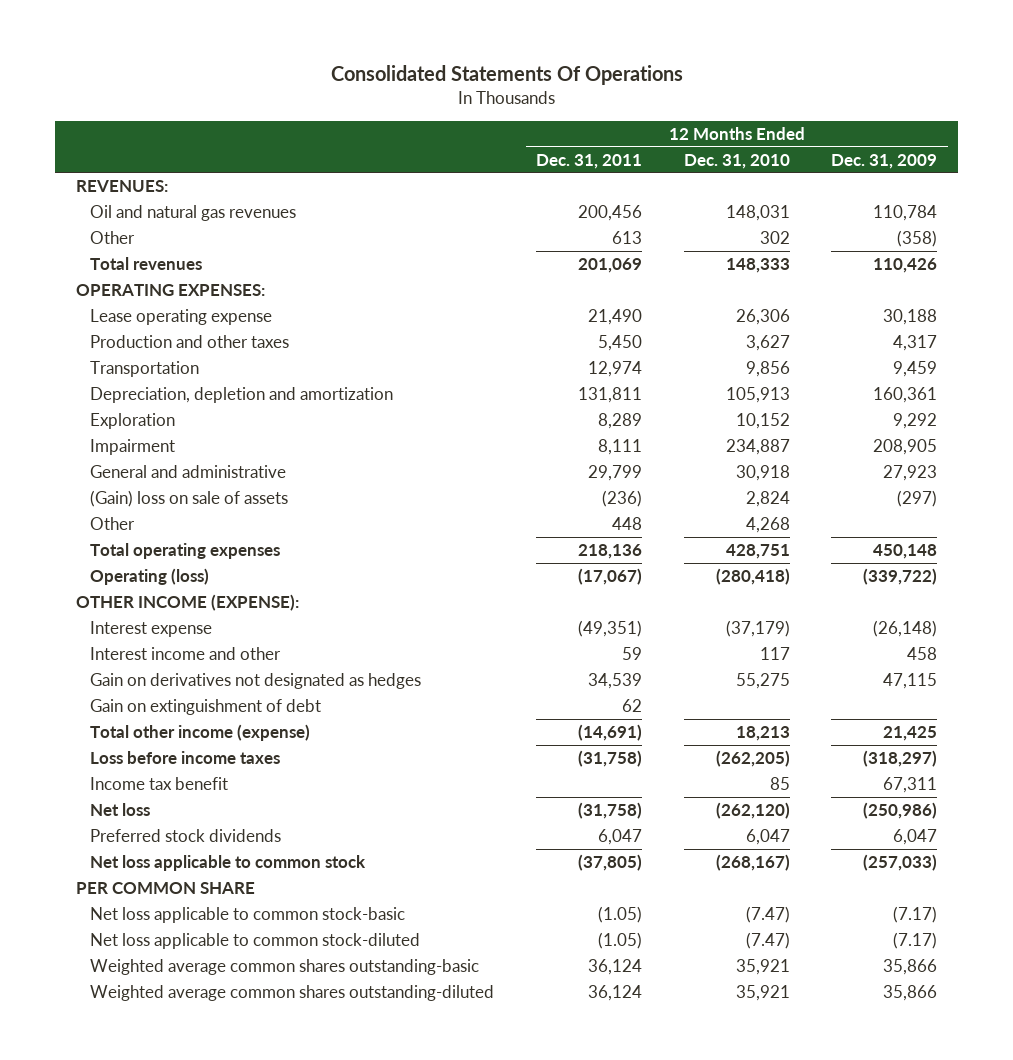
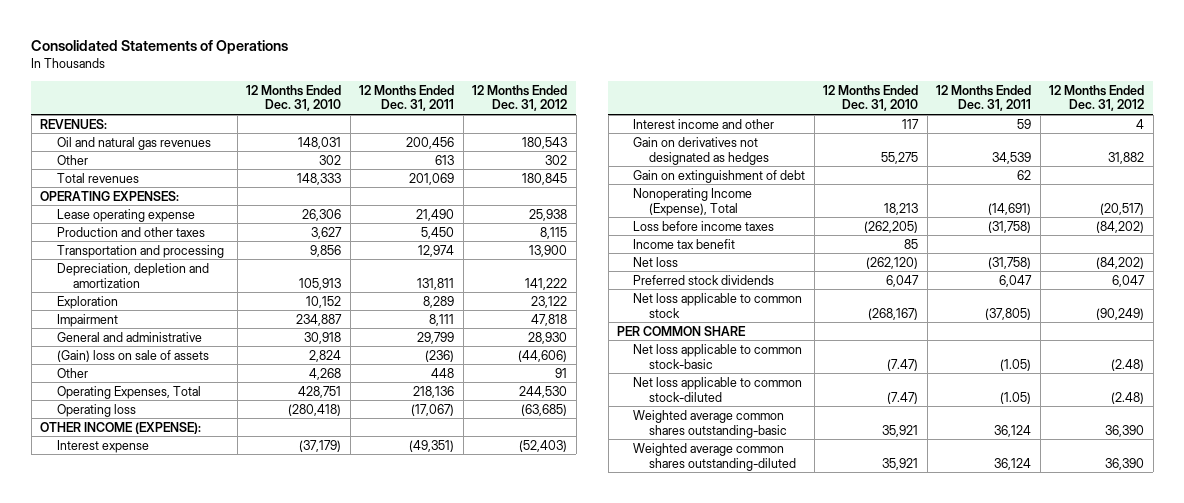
[330,64,683,85] Consolidated Statements Of Operations -> [31,40,289,55] Consolidated Statements of Operations
[831,153,938,169] Dec. 31, 2009 -> none
none -> [472,84,568,112] 12 Months Ended Dec. 31, 2012
[90,361,200,378] Transportation -> [56,244,224,258] Transportation and processing
[90,543,281,560] Total operating expenses -> [56,385,201,399] Operating Expenses, Total
[90,568,210,586] Operating (loss) -> [56,403,136,417] Operating loss
[90,724,311,742] Total other income (expense) -> [633,187,753,216] Nonoperating Income (Expense), Total

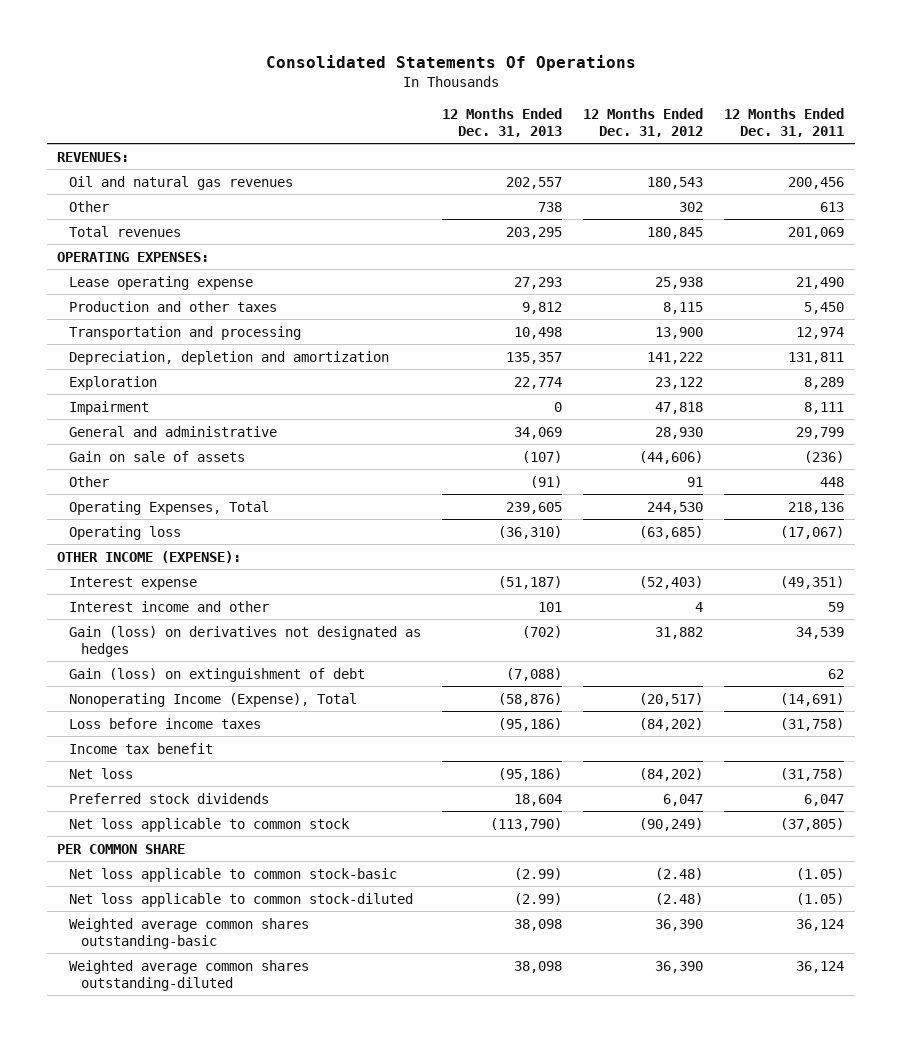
[31,40,289,55] Consolidated Statements of Operations -> [265,55,636,72] Consolidated Statements Of Operations
[246,84,342,112] 12 Months Ended Dec. 31, 2010 -> none
none -> [442,107,563,138] 12 Months Ended Dec. 31, 2013
[56,349,209,362] (Gain) loss on sale of assets -> [68,450,245,462] Gain on sale of assets
[633,136,770,165] Gain on derivatives not designated as hedges -> [68,625,421,657] Gain (loss) on derivatives not designated as hedges
[633,169,806,183] Gain on extinguishment of debt -> [68,667,365,682] Gain (loss) on extinguishment of debt

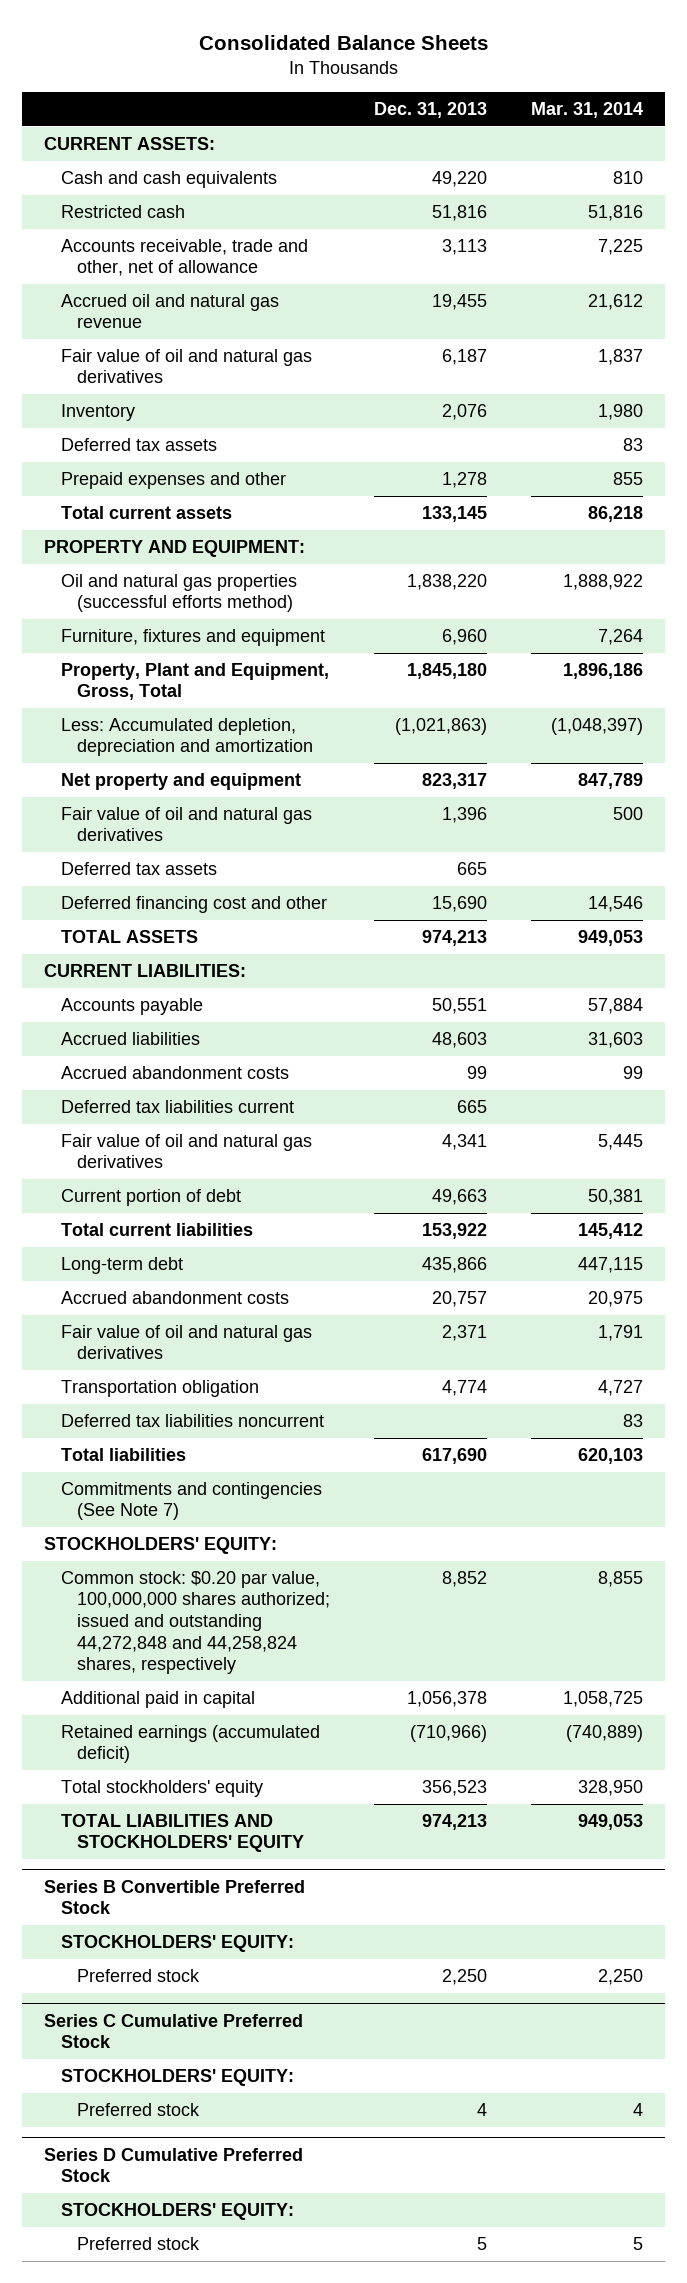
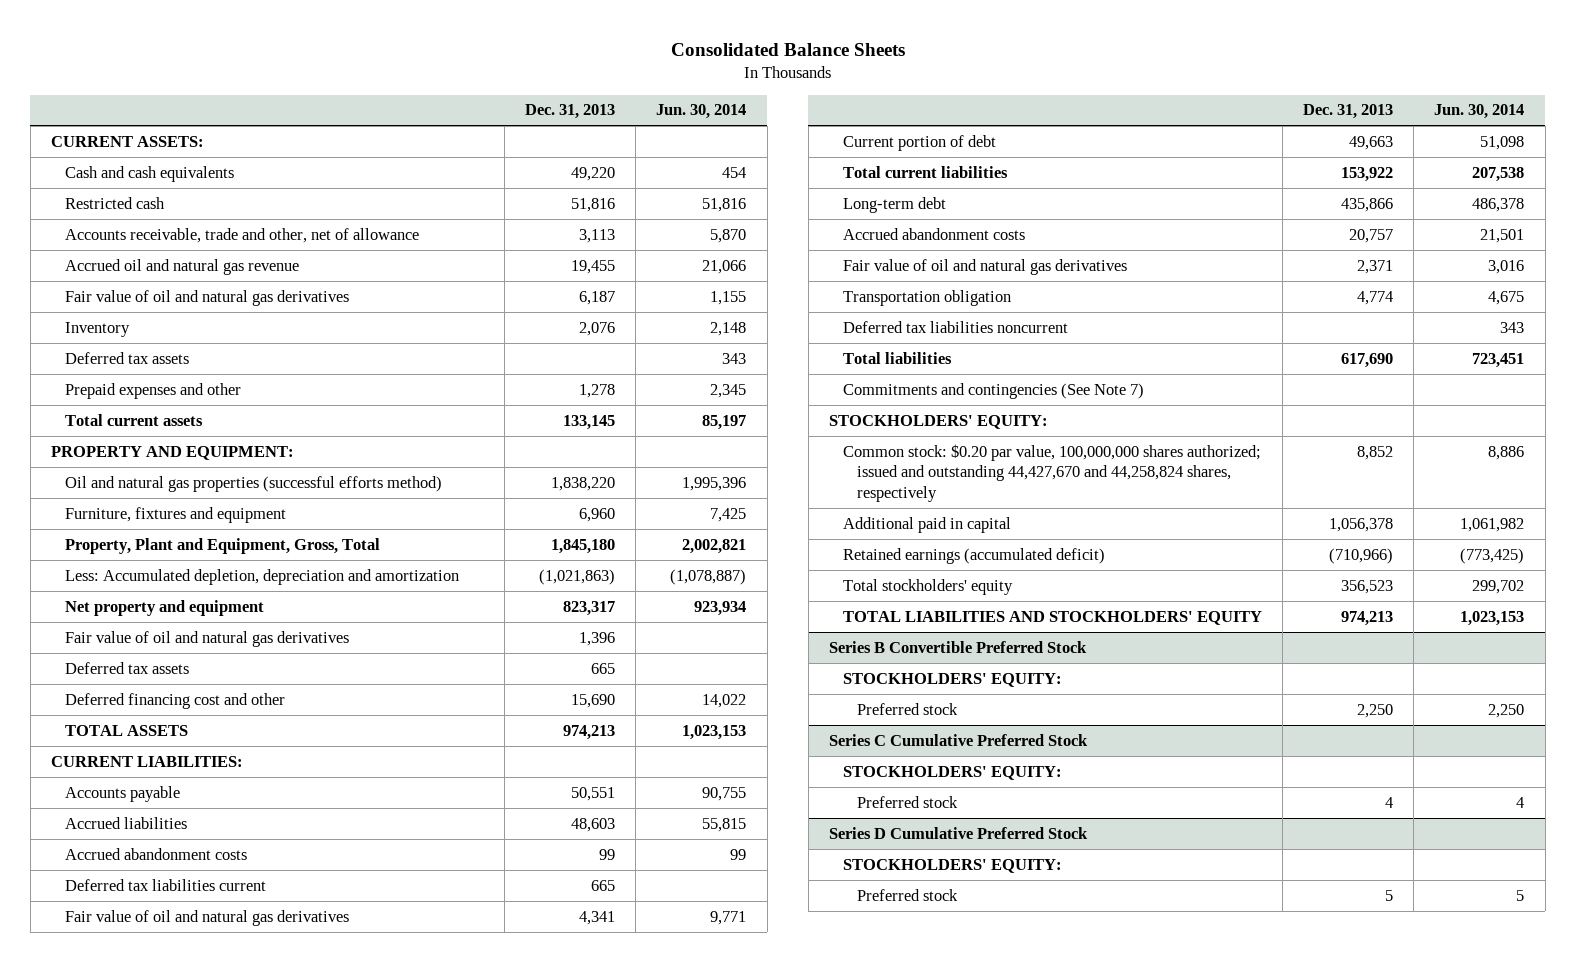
[530,102,643,119] Mar. 31, 2014 -> none
none -> [656,104,747,120] Jun. 30, 2014
[60,1570,331,1675] Common stock: $0.20 par value, 100,000,000 shares authorized; issued and outstanding 44,272,848 and 44,258,824 shares, respectively -> [842,443,1261,503] Common stock: $0.20 par value, 100,000,000 shares authorized; issued and outstanding 44,427,670 and 44,258,824 shares, respectively

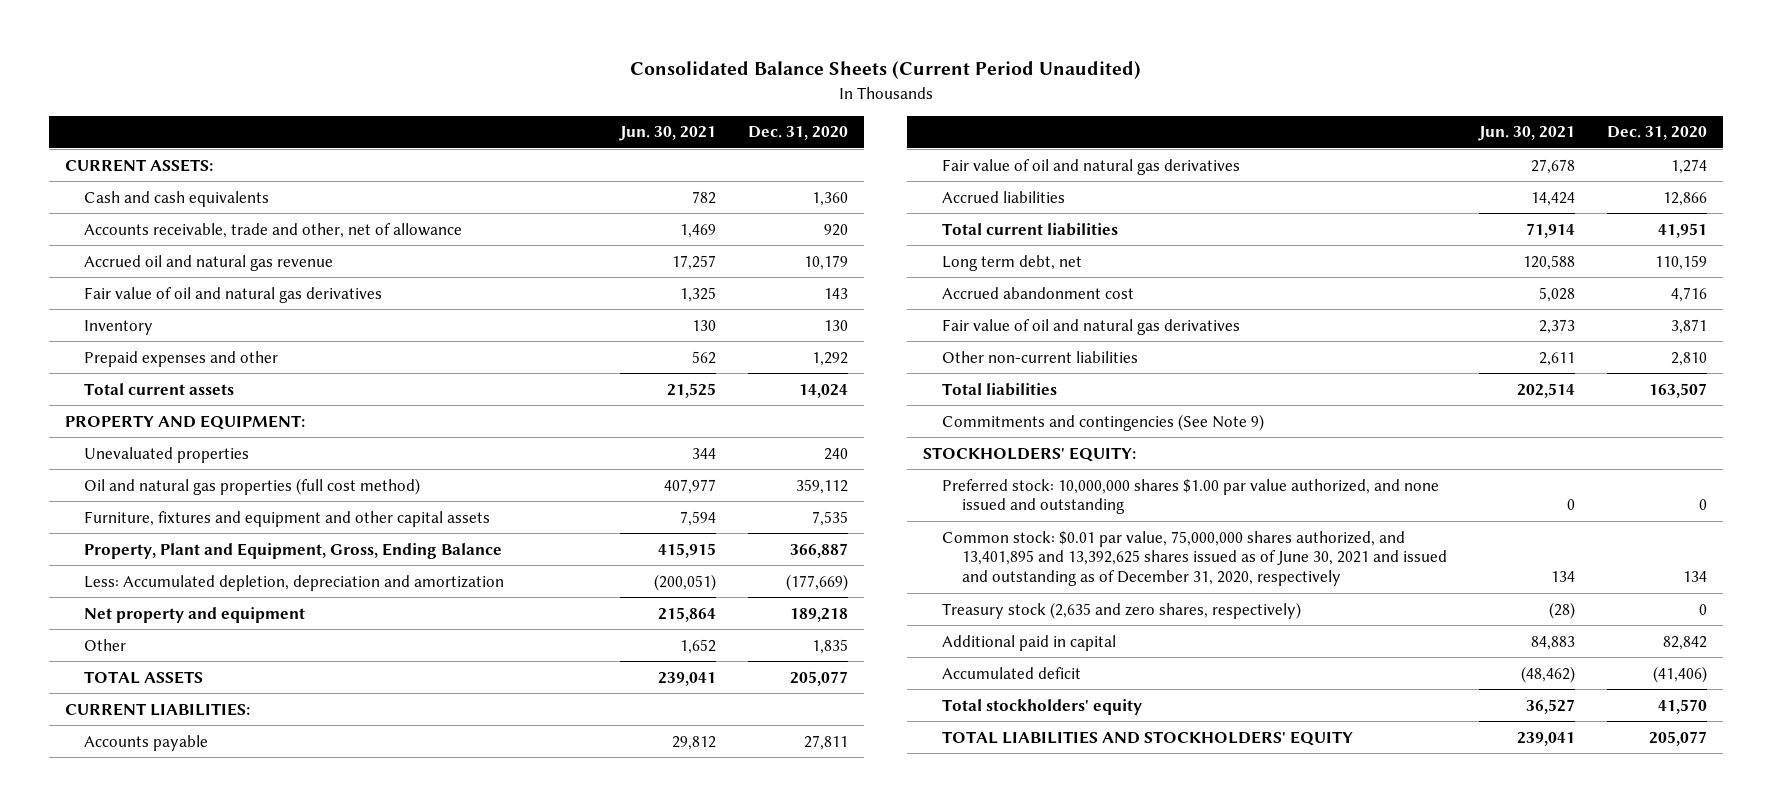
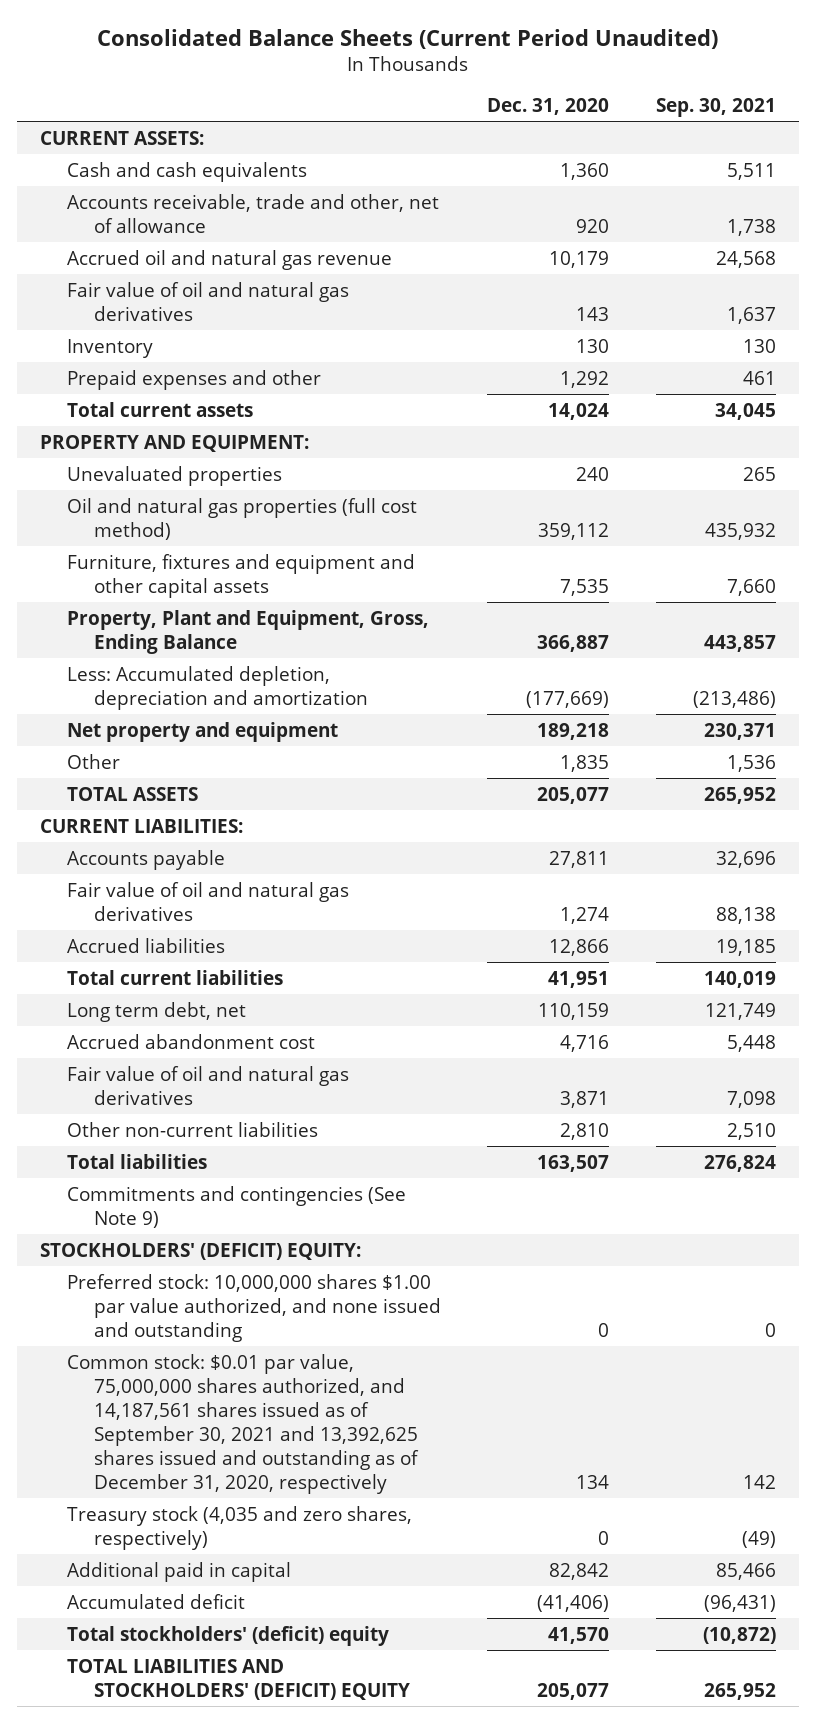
[619,126,717,142] Jun. 30, 2021 -> none
none -> [655,97,776,117] Sep. 30, 2021
[923,446,1137,462] STOCKHOLDERS' EQUITY: -> [40,1242,362,1260] STOCKHOLDERS' (DEFICIT) EQUITY:
[942,530,1447,587] Common stock: $0.01 par value, 75,000,000 shares authorized, and 13,401,895 and 13,392,625 shares issued as of June 30, 2021 and issued and outstanding as of December 31, 2020, respectively -> [67,1353,419,1494] Common stock: $0.01 par value, 75,000,000 shares authorized, and 14,187,561 shares issued as of September 30, 2021 and 13,392,625 shares issued and outstanding as of December 31, 2020, respectively
[942,601,1302,619] Treasury stock (2,635 and zero shares, respectively) -> [67,1505,413,1550] Treasury stock (4,035 and zero shares, respectively)
[942,698,1143,715] Total stockholders' equity -> [67,1625,390,1646] Total stockholders' (deficit) equity
[942,730,1354,746] TOTAL LIABILITIES AND STOCKHOLDERS' EQUITY -> [67,1658,410,1700] TOTAL LIABILITIES AND STOCKHOLDERS' (DEFICIT) EQUITY

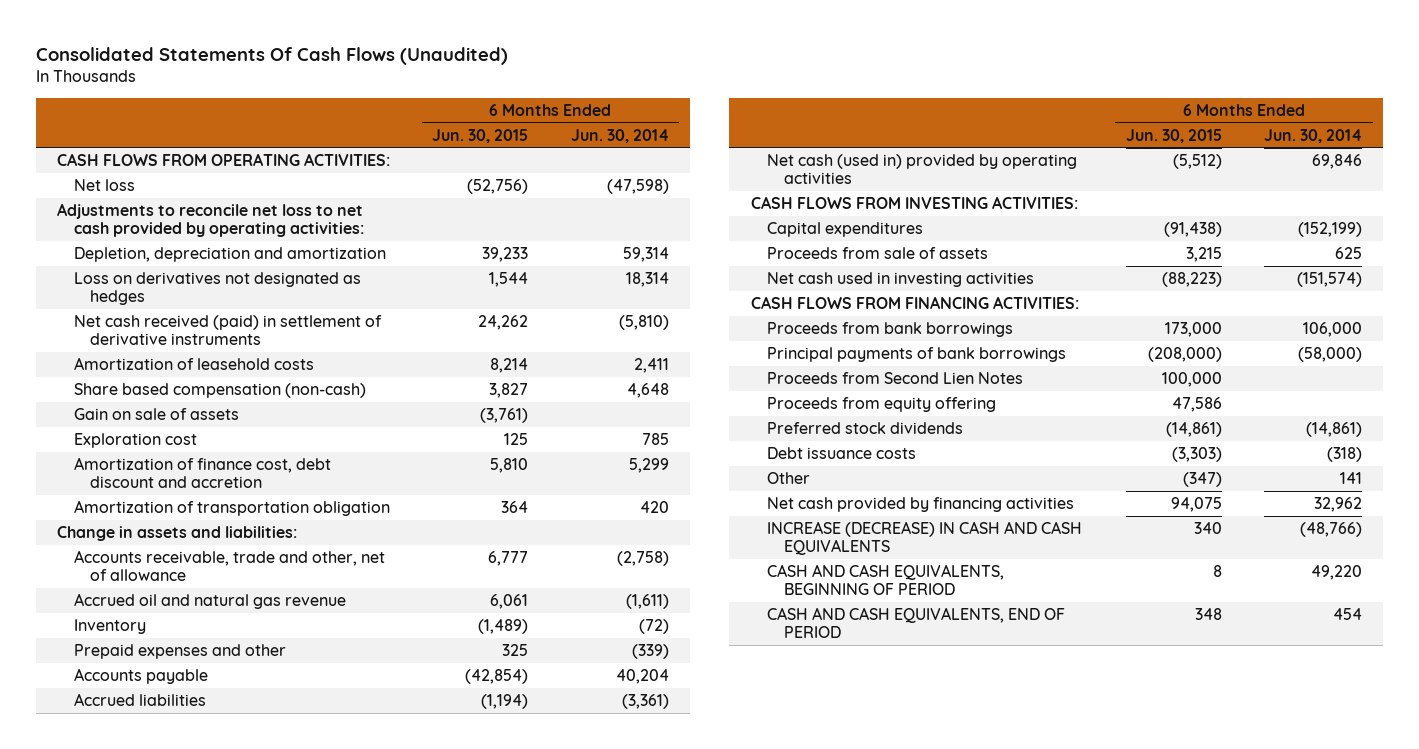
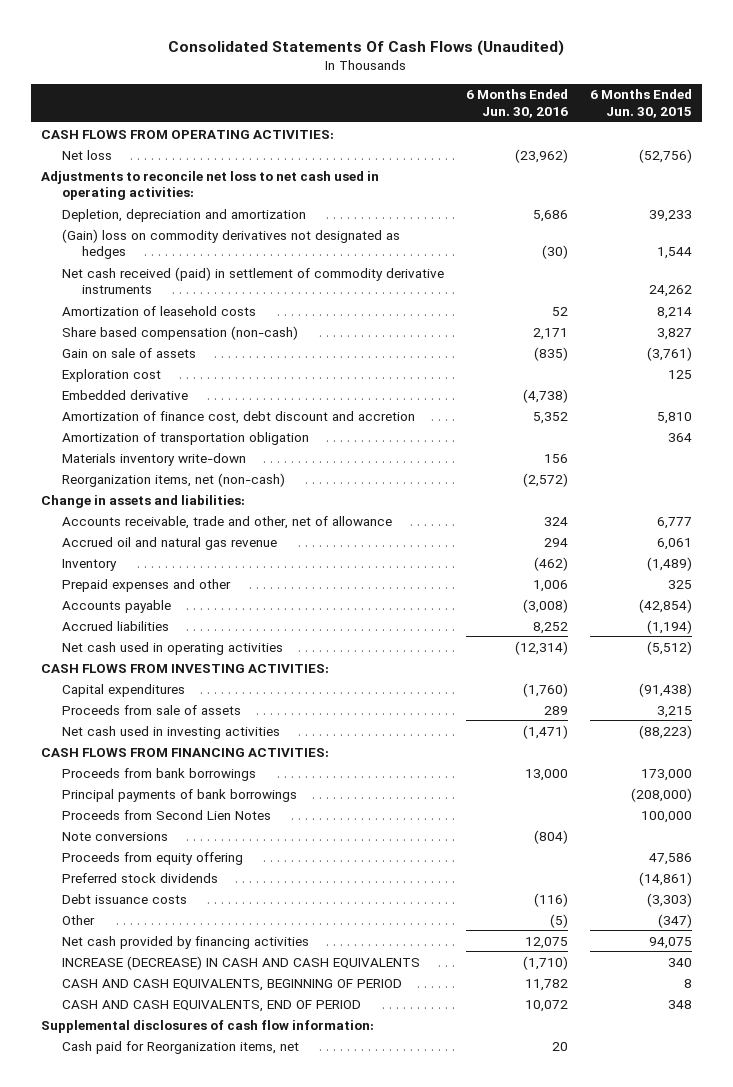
[570,128,669,143] Jun. 30, 2014 -> none
none -> [465,89,568,118] 6 Months Ended Jun. 30, 2016
[57,202,364,238] Adjustments to reconcile net loss to net cash provided by operating activities: -> [41,170,380,201] Adjustments to reconcile net loss to net cash used in operating activities:
[73,271,361,306] Loss on derivatives not designated as hedges -> [61,228,400,260] (Gain) loss on commodity derivatives not designated as hedges
[73,314,382,346] Net cash received (paid) in settlement of derivative instruments -> [61,266,444,295] Net cash received (paid) in settlement of commodity derivative instruments
none -> [61,389,188,400] Embedded derivative
none -> [61,452,246,466] Materials inventory write-down
none -> [61,472,285,487] Reorganization items, net (non-cash)
[767,153,1078,185] Net cash (used in) provided by operating activities -> [61,641,283,655] Net cash used in operating activities
none -> [61,831,168,841] Note conversions
none -> [41,1019,375,1033] Supplemental disclosures of cash flow information:
none -> [61,1040,299,1054] Cash paid for Reorganization items, net

